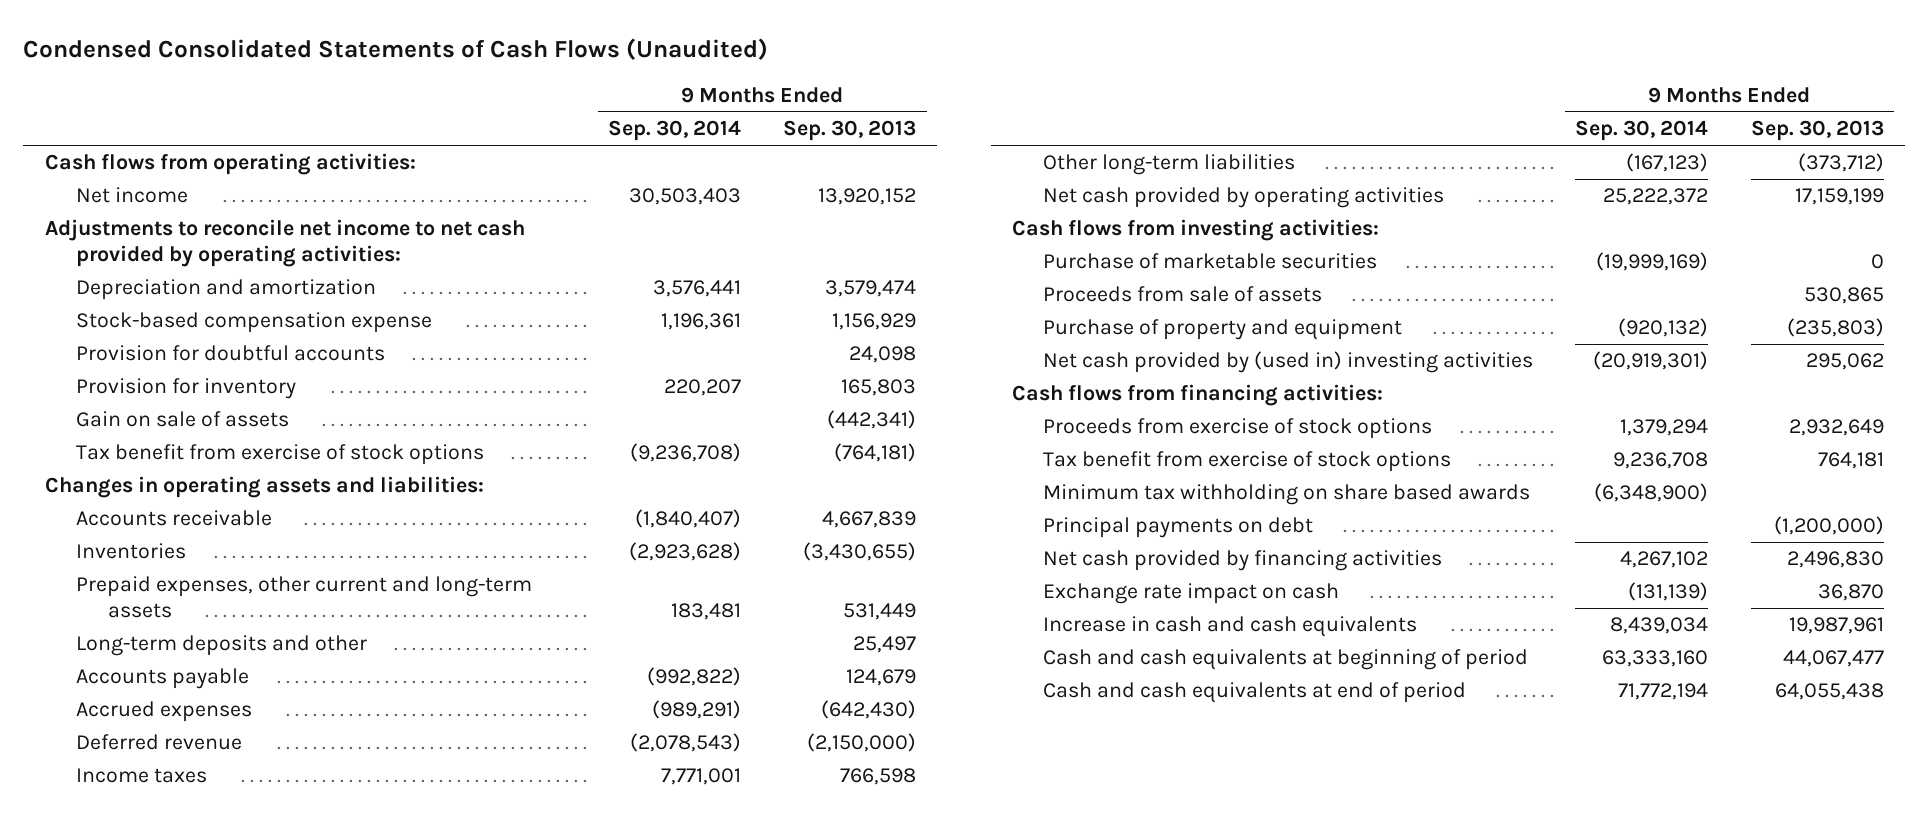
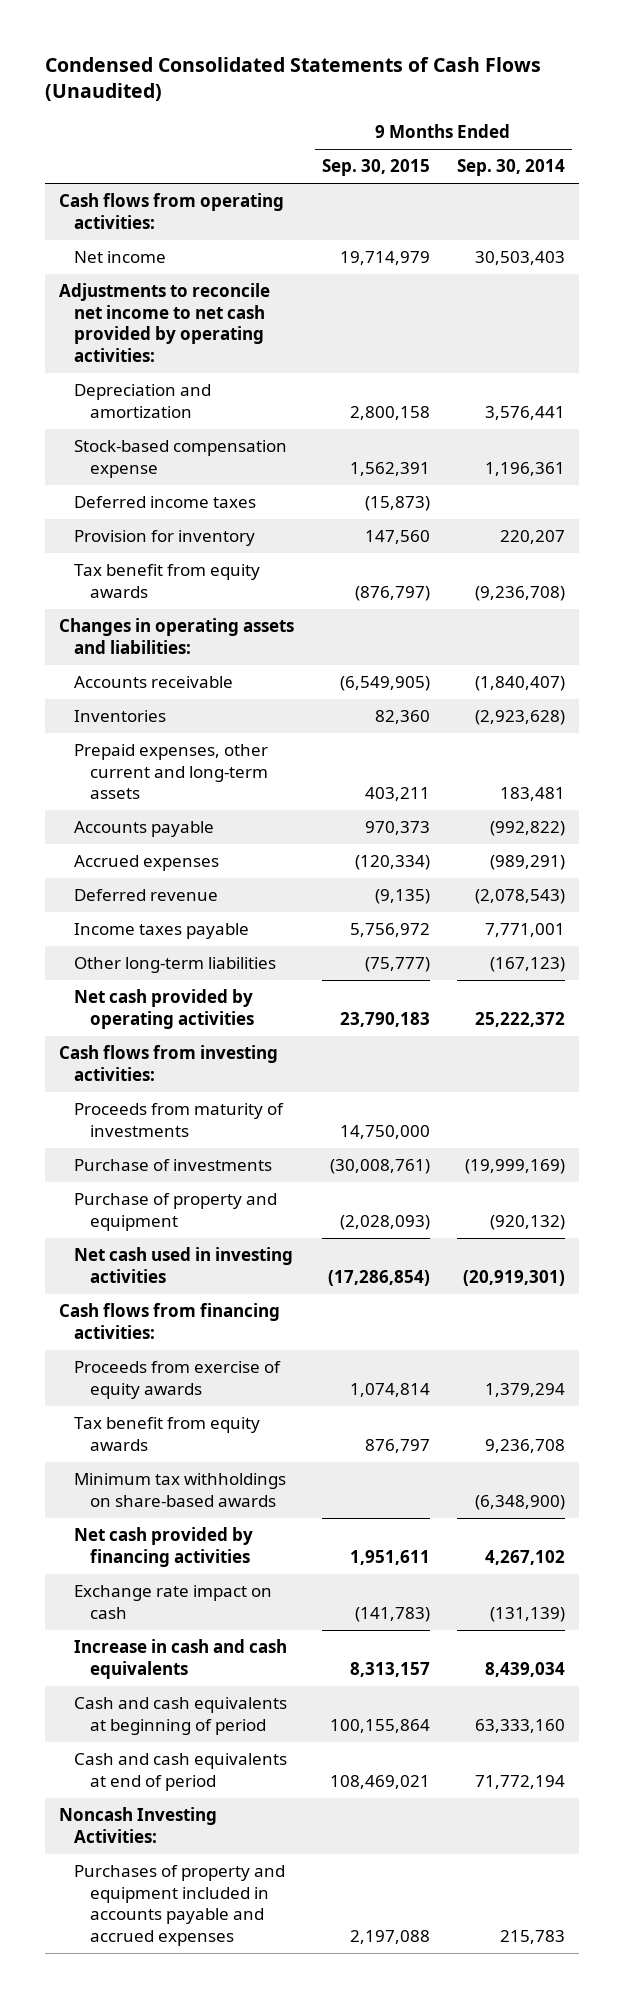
[783,120,917,142] Sep. 30, 2013 -> none
none -> [321,159,430,177] Sep. 30, 2015
[76,345,386,362] Provision for doubtful accounts -> none
none -> [74,496,257,509] Deferred income taxes
[76,411,290,428] Gain on sale of assets -> none
[76,444,485,466] Tax benefit from exercise of stock options -> [74,564,261,598] Tax benefit from equity awards
[76,635,368,657] Long-term deposits and other -> none
[76,768,208,784] Income taxes -> [74,923,250,940] Income taxes payable
[1043,286,1323,303] Proceeds from sale of assets -> none
none -> [74,1103,285,1137] Proceeds from maturity of investments
[1043,253,1378,270] Purchase of marketable securities -> [74,1159,273,1172] Purchase of investments
[1043,351,1534,374] Net cash provided by (used in) investing activities -> [74,1247,294,1283] Net cash used in investing activities
[1043,517,1314,539] Principal payments on debt -> none
[1043,418,1433,440] Proceeds from exercise of stock options -> [74,1361,282,1399] Proceeds from exercise of equity awards
[1043,451,1452,473] Tax benefit from exercise of stock options -> [74,1417,261,1451] Tax benefit from equity awards
[1043,484,1531,506] Minimum tax withholding on share based awards -> [74,1473,287,1507] Minimum tax withholdings on share-based awards
none -> [58,1807,217,1843] Noncash Investing Activities:
none -> [74,1865,286,1946] Purchases of property and equipment included in accounts payable and accrued expenses

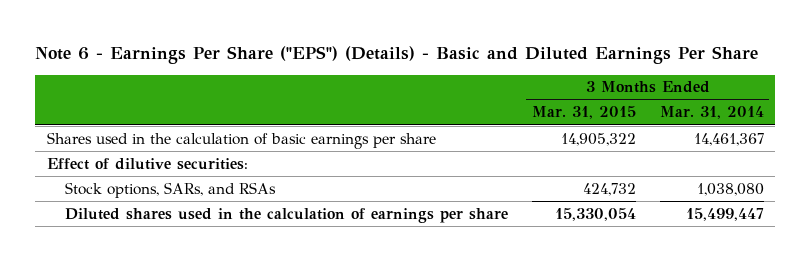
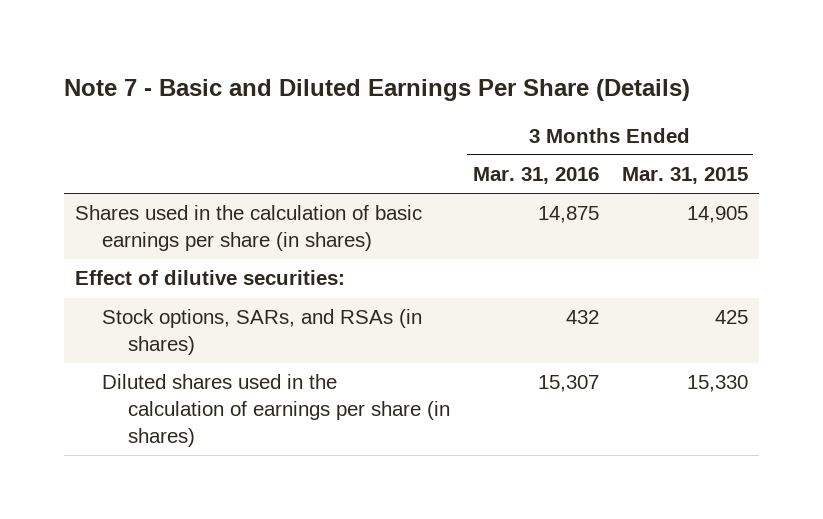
[35,46,759,65] Note 6 - Earnings Per Share ("EPS") (Details) - Basic and Diluted Earnings Per Share -> [63,78,690,101] Note 7 - Basic and Diluted Earnings Per Share (Details)
[659,106,764,120] Mar. 31, 2014 -> none
none -> [472,167,599,185] Mar. 31, 2016
[47,131,437,149] Shares used in the calculation of basic earnings per share -> [74,205,422,252] Shares used in the calculation of basic earnings per share (in shares)
[560,132,636,146] 14,905,322 -> [686,206,748,224] 14,905
[65,181,277,198] Stock options, SARs, and RSAs -> [101,309,422,356] Stock options, SARs, and RSAs (in shares)
[582,182,636,196] 424,732 -> [714,310,748,325] 425
[65,207,509,223] Diluted shares used in the calculation of earnings per share -> [101,374,451,447] Diluted shares used in the calculation of earnings per share (in shares)
[554,207,636,221] 15,330,054 -> [686,375,748,393] 15,330

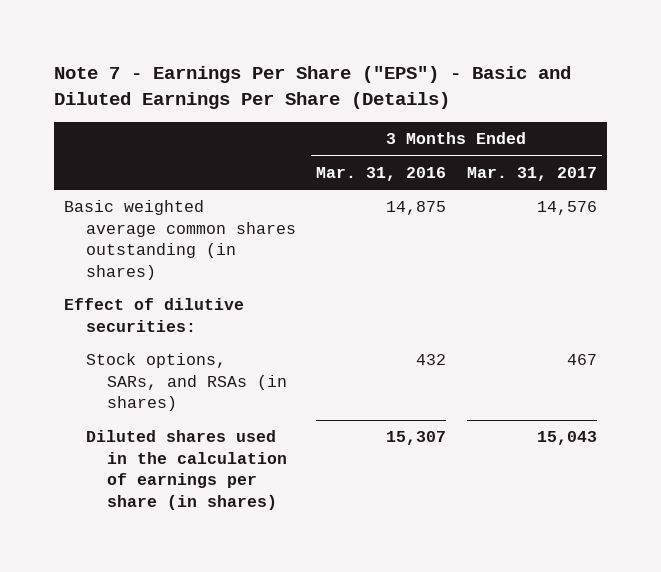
[63,78,690,101] Note 7 - Basic and Diluted Earnings Per Share (Details) -> [53,66,571,110] Note 7 - Earnings Per Share ("EPS") - Basic and Diluted Earnings Per Share (Details)
[621,167,748,185] Mar. 31, 2015 -> none
none -> [466,167,597,182] Mar. 31, 2017
[74,205,422,252] Shares used in the calculation of basic earnings per share (in shares) -> [63,200,296,280] Basic weighted average common shares outstanding (in shares)

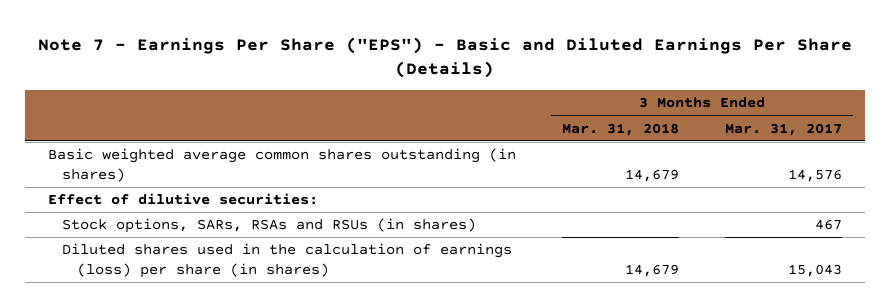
[316,167,447,182] Mar. 31, 2016 -> none
none -> [562,122,680,136] Mar. 31, 2018
[85,353,288,412] Stock options, SARs, and RSAs (in shares) -> [62,218,477,234] Stock options, SARs, RSAs and RSUs (in shares)
[85,430,288,510] Diluted shares used in the calculation of earnings per share (in shares) -> [62,243,513,279] Diluted shares used in the calculation of earnings (loss) per share (in shares)

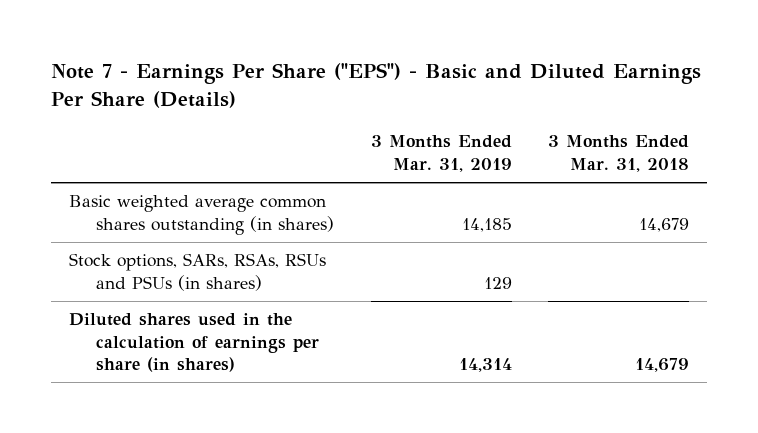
[724,122,842,136] Mar. 31, 2017 -> none
none -> [370,135,512,173] 3 Months Ended Mar. 31, 2019
[48,193,319,206] Effect of dilutive securities: -> none
[62,218,477,234] Stock options, SARs, RSAs and RSUs (in shares) -> [69,253,327,291] Stock options, SARs, RSAs, RSUs and PSUs (in shares)
[62,243,513,279] Diluted shares used in the calculation of earnings (loss) per share (in shares) -> [69,313,320,373] Diluted shares used in the calculation of earnings per share (in shares)

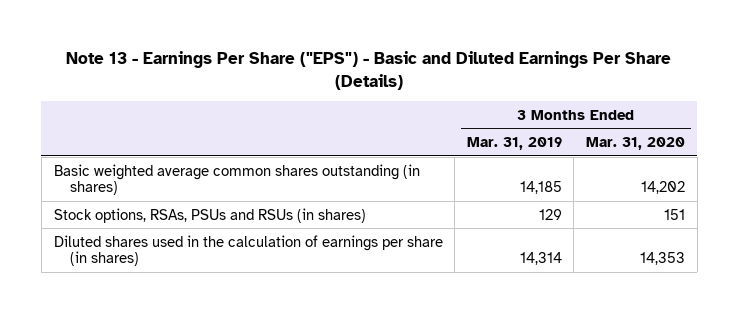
[50,63,701,108] Note 7 - Earnings Per Share ("EPS") - Basic and Diluted Earnings Per Share (Details) -> [66,51,672,90] Note 13 - Earnings Per Share ("EPS") - Basic and Diluted Earnings Per Share (Details)
[547,135,689,173] 3 Months Ended Mar. 31, 2018 -> none
none -> [585,136,685,150] Mar. 31, 2020
[69,253,327,291] Stock options, SARs, RSAs, RSUs and PSUs (in shares) -> [53,207,366,223] Stock options, RSAs, PSUs and RSUs (in shares)

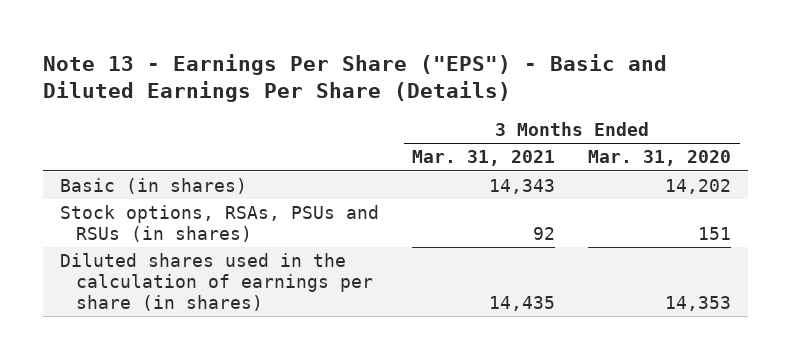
[466,136,562,150] Mar. 31, 2019 -> none
none -> [412,150,556,167] Mar. 31, 2021
[53,163,420,196] Basic weighted average common shares outstanding (in shares) -> [59,178,247,195] Basic (in shares)

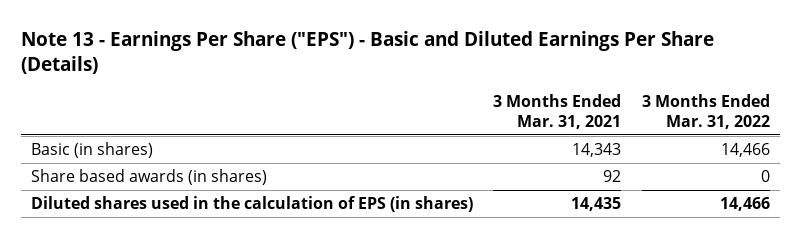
[588,150,732,167] Mar. 31, 2020 -> none
none -> [641,93,770,129] 3 Months Ended Mar. 31, 2022
[59,205,379,243] Stock options, RSAs, PSUs and RSUs (in shares) -> [31,169,268,186] Share based awards (in shares)
[59,253,374,312] Diluted shares used in the calculation of earnings per share (in shares) -> [31,196,474,213] Diluted shares used in the calculation of EPS (in shares)

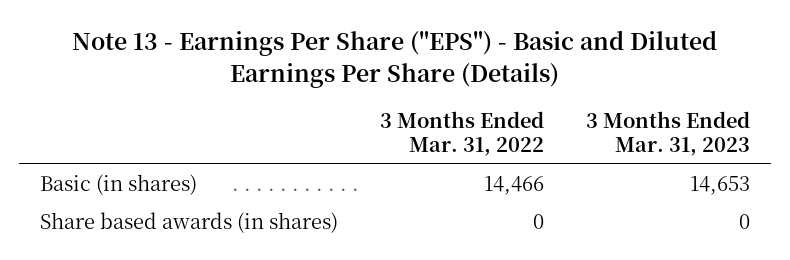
[493,93,622,129] 3 Months Ended Mar. 31, 2021 -> none
none -> [585,110,750,157] 3 Months Ended Mar. 31, 2023
[31,196,474,213] Diluted shares used in the calculation of EPS (in shares) -> none

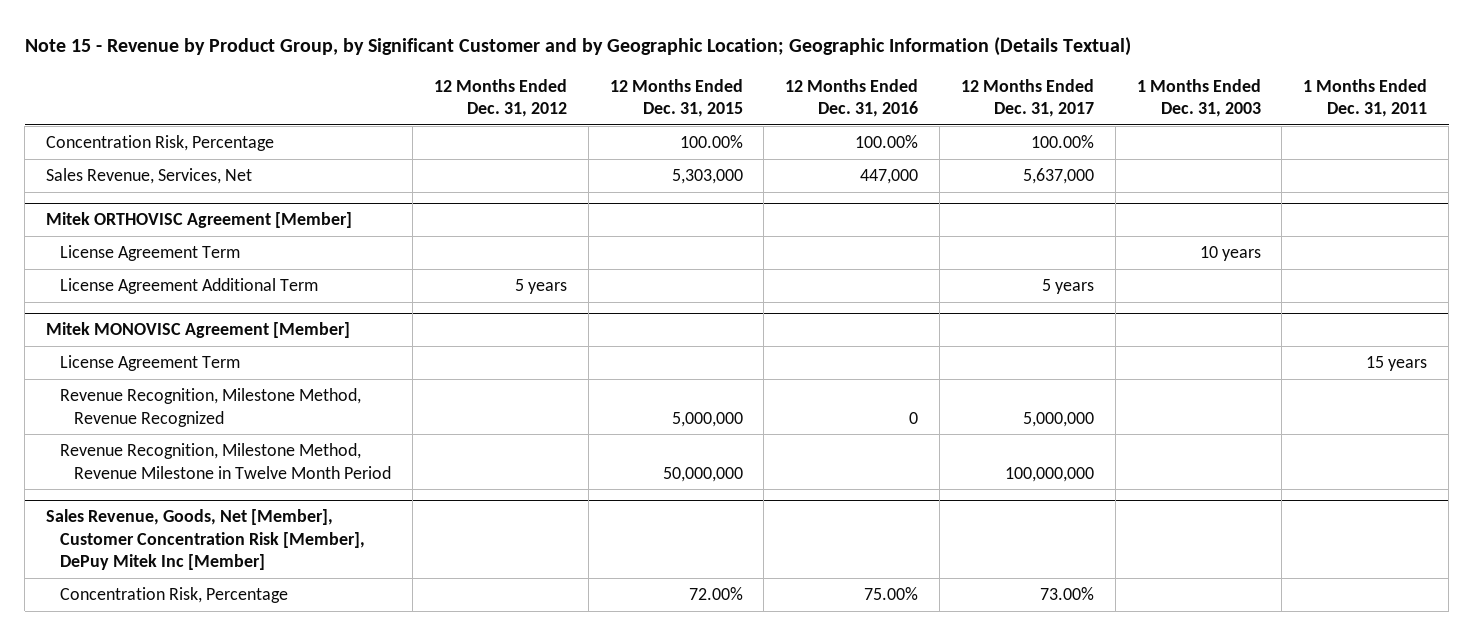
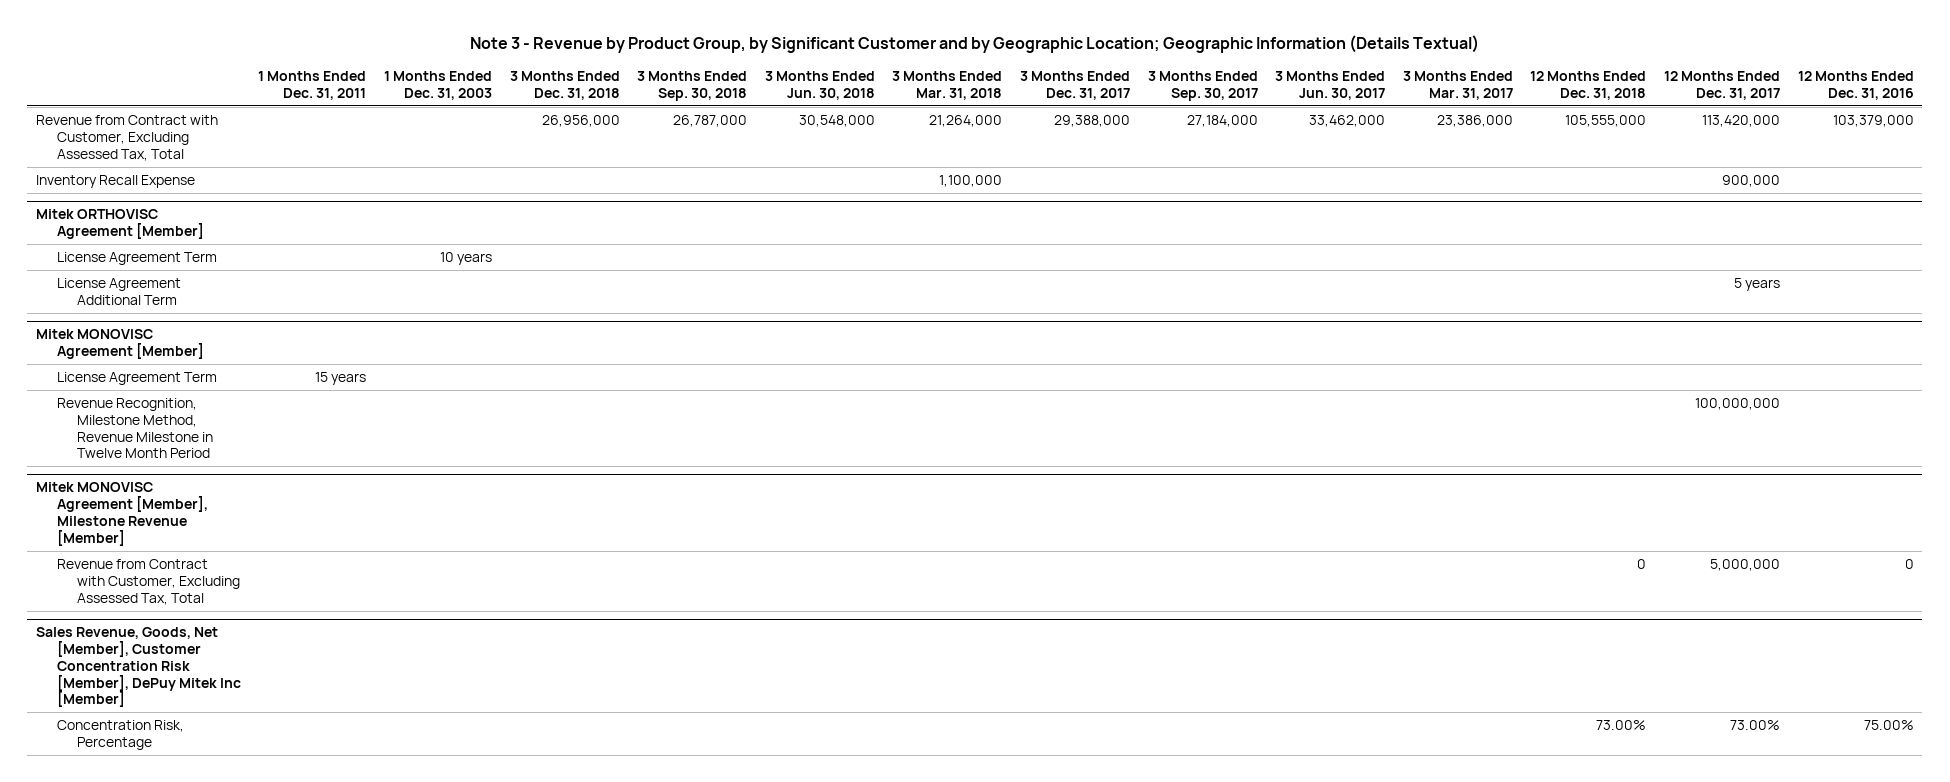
[24,37,1131,57] Note 15 - Revenue by Product Group, by Significant Customer and by Geographic Location; Geographic Information (Details Textual) -> [469,35,1479,54] Note 3 - Revenue by Product Group, by Significant Customer and by Geographic Location; Geographic Information (Details Textual)
[433,78,567,118] 12 Months Ended Dec. 31, 2012 -> none
[609,78,743,118] 12 Months Ended Dec. 31, 2015 -> none
none -> [509,71,620,100] 3 Months Ended Dec. 31, 2018
none -> [637,71,748,101] 3 Months Ended Sep. 30, 2018
none -> [764,71,875,100] 3 Months Ended Jun. 30, 2018
none -> [892,71,1003,100] 3 Months Ended Mar. 31, 2018
none -> [1019,71,1130,100] 3 Months Ended Dec. 31, 2017
none -> [1147,71,1258,101] 3 Months Ended Sep. 30, 2017
none -> [1275,71,1386,100] 3 Months Ended Jun. 30, 2017
none -> [1402,71,1513,100] 3 Months Ended Mar. 31, 2017
none -> [1530,71,1647,100] 12 Months Ended Dec. 31, 2018
[46,135,275,152] Concentration Risk, Percentage -> none
[46,168,253,185] Sales Revenue, Services, Net -> none
none -> [36,115,219,161] Revenue from Contract with Customer, Excluding Assessed Tax, Total
none -> [36,175,196,189] Inventory Recall Expense
[60,388,362,427] Revenue Recognition, Milestone Method, Revenue Recognized -> none
none -> [36,482,208,546] Mitek MONOVISC Agreement [Member], Milestone Revenue [Member]
none -> [56,559,241,605] Revenue from Contract with Customer, Excluding Assessed Tax, Total

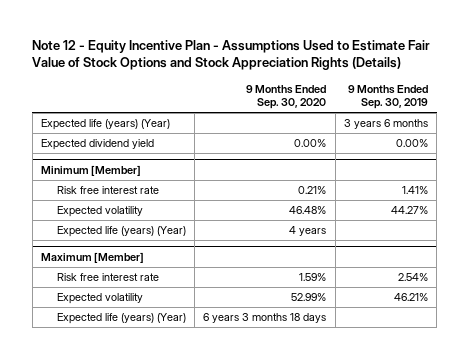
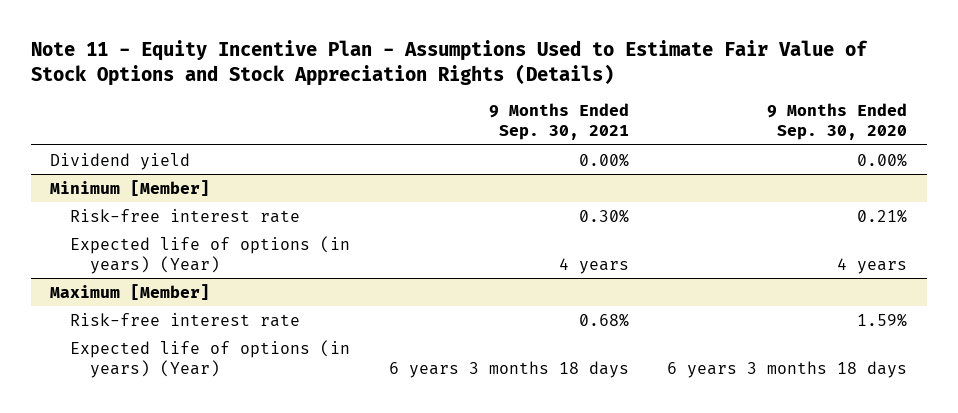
[32,39,431,71] Note 12 - Equity Incentive Plan - Assumptions Used to Estimate Fair Value of Stock Options and Stock Appreciation Rights (Details) -> [31,39,869,86] Note 11 - Equity Incentive Plan - Assumptions Used to Estimate Fair Value of Stock Options and Stock Appreciation Rights (Details)
[348,84,429,110] 9 Months Ended Sep. 30, 2019 -> none
none -> [488,103,629,141] 9 Months Ended Sep. 30, 2021
[41,119,171,131] Expected life (years) (Year) -> none
[41,139,155,151] Expected dividend yield -> [50,152,191,170] Dividend yield
[56,206,143,218] Expected volatility -> none
[56,186,159,195] Risk free interest rate -> [70,208,301,223] Risk-free interest rate
[56,226,186,238] Expected life (years) (Year) -> [70,235,351,274] Expected life of options (in years) (Year)
[56,293,143,305] Expected volatility -> none
[56,273,159,282] Risk free interest rate -> [70,312,301,327] Risk-free interest rate
[56,313,186,325] Expected life (years) (Year) -> [70,339,351,378] Expected life of options (in years) (Year)

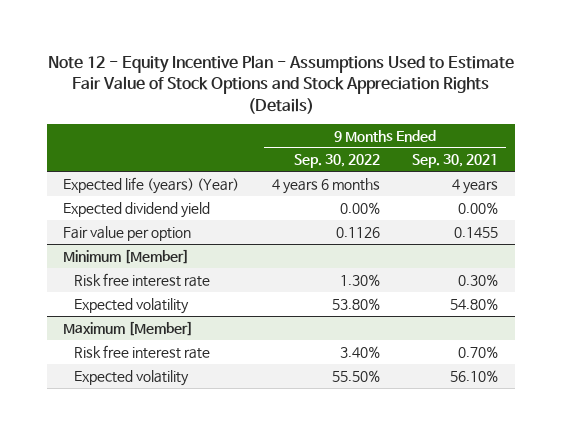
[31,39,869,86] Note 11 - Equity Incentive Plan - Assumptions Used to Estimate Fair Value of Stock Options and Stock Appreciation Rights (Details) -> [47,55,514,114] Note 12 - Equity Incentive Plan - Assumptions Used to Estimate Fair Value of Stock Options and Stock Appreciation Rights (Details)
[767,103,908,141] 9 Months Ended Sep. 30, 2020 -> none
none -> [293,154,380,169] Sep. 30, 2022
none -> [63,176,240,194] Expected life (years) (Year)
[50,152,191,170] Dividend yield -> [63,201,211,218] Expected dividend yield
none -> [63,225,192,241] Fair value per option
[70,235,351,274] Expected life of options (in years) (Year) -> none
[70,208,301,223] Risk-free interest rate -> [73,272,210,287] Risk free interest rate
none -> [73,297,189,314] Expected volatility
[70,339,351,378] Expected life of options (in years) (Year) -> none
[70,312,301,327] Risk-free interest rate -> [73,344,210,359] Risk free interest rate
[578,312,629,327] 0.68% -> [458,345,499,358] 0.70%
none -> [73,369,189,386] Expected volatility

